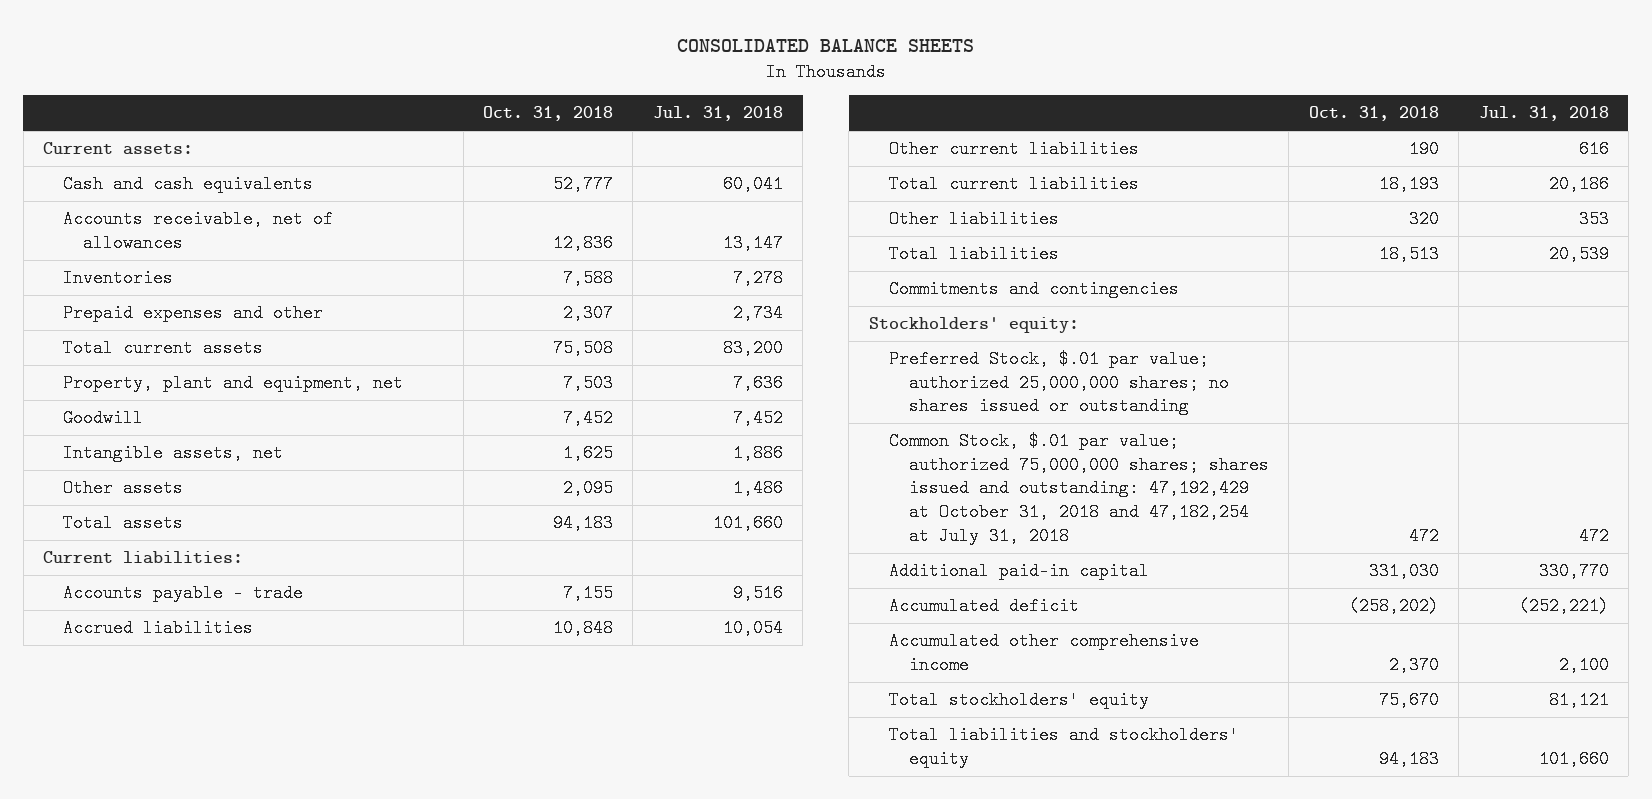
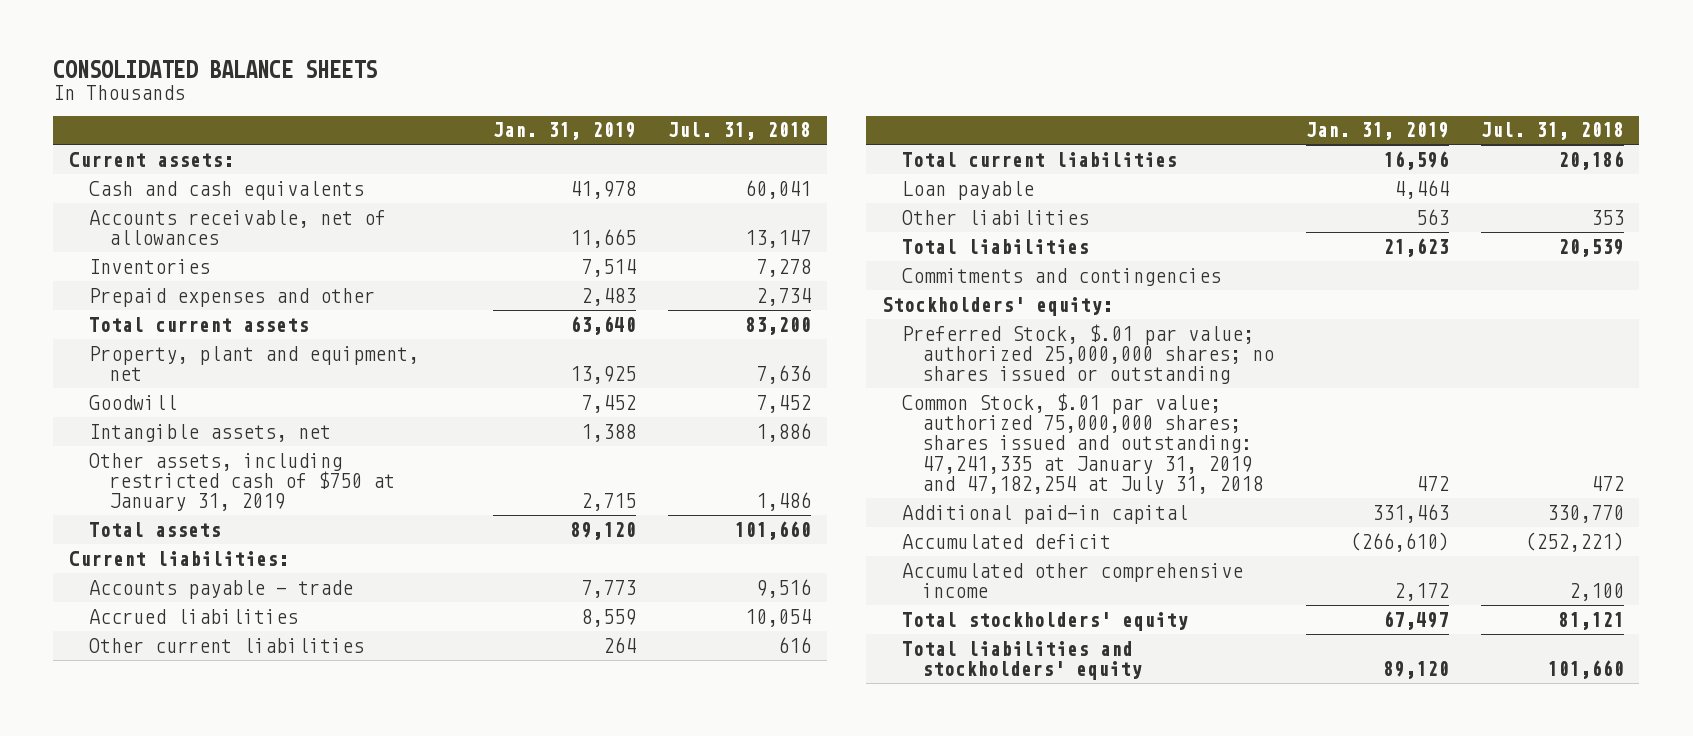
[483,106,614,122] Oct. 31, 2018 -> none
none -> [493,122,637,141] Jan. 31, 2019
[63,479,184,498] Other assets -> [89,452,396,512] Other assets, including restricted cash of $750 at January 31, 2019
none -> [902,180,1035,200] Loan payable
[888,432,1269,545] Common Stock, $.01 par value; authorized 75,000,000 shares; shares issued and outstanding: 47,192,429 at October 31, 2018 and 47,182,254 at July 31, 2018 -> [902,392,1264,494] Common Stock, $.01 par value; authorized 75,000,000 shares; shares issued and outstanding: 47,241,335 at January 31, 2019 and 47,182,254 at July 31, 2018

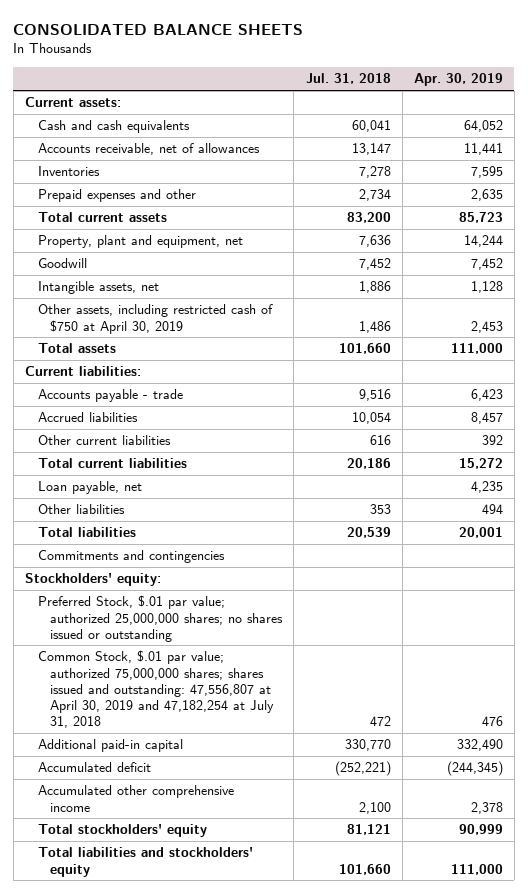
[493,122,637,141] Jan. 31, 2019 -> none
none -> [413,73,503,87] Apr. 30, 2019
[89,452,396,512] Other assets, including restricted cash of $750 at January 31, 2019 -> [37,304,273,334] Other assets, including restricted cash of $750 at April 30, 2019
[902,180,1035,200] Loan payable -> [37,481,142,495] Loan payable, net
[902,392,1264,494] Common Stock, $.01 par value; authorized 75,000,000 shares; shares issued and outstanding: 47,241,335 at January 31, 2019 and 47,182,254 at July 31, 2018 -> [37,650,275,728] Common Stock, $.01 par value; authorized 75,000,000 shares; shares issued and outstanding: 47,556,807 at April 30, 2019 and 47,182,254 at July 31, 2018

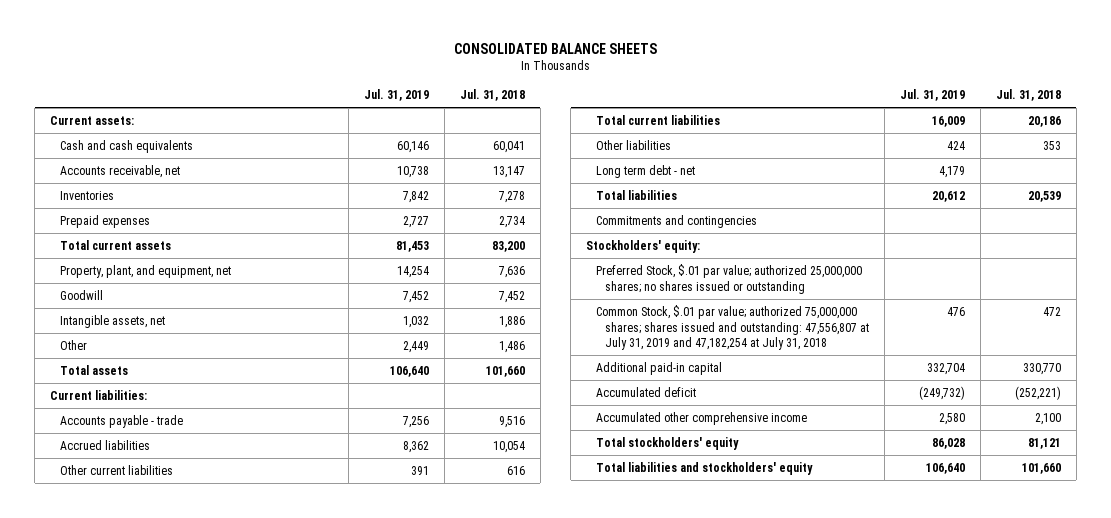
[413,73,503,87] Apr. 30, 2019 -> none
none -> [364,89,430,102] Jul. 31, 2019
[37,143,260,156] Accounts receivable, net of allowances -> [59,164,180,178] Accounts receivable, net
[37,189,196,203] Prepaid expenses and other -> [59,214,150,228] Prepaid expenses
[37,235,243,249] Property, plant and equipment, net -> [59,264,231,278] Property, plant, and equipment, net
[37,304,273,334] Other assets, including restricted cash of $750 at April 30, 2019 -> [59,339,87,350] Other
[37,481,142,495] Loan payable, net -> none
none -> [595,164,695,178] Long term debt - net
[37,650,275,728] Common Stock, $.01 par value; authorized 75,000,000 shares; shares issued and outstanding: 47,556,807 at April 30, 2019 and 47,182,254 at July 31, 2018 -> [595,304,870,351] Common Stock, $.01 par value; authorized 75,000,000 shares; shares issued and outstanding: 47,556,807 at July 31, 2019 and 47,182,254 at July 31, 2018

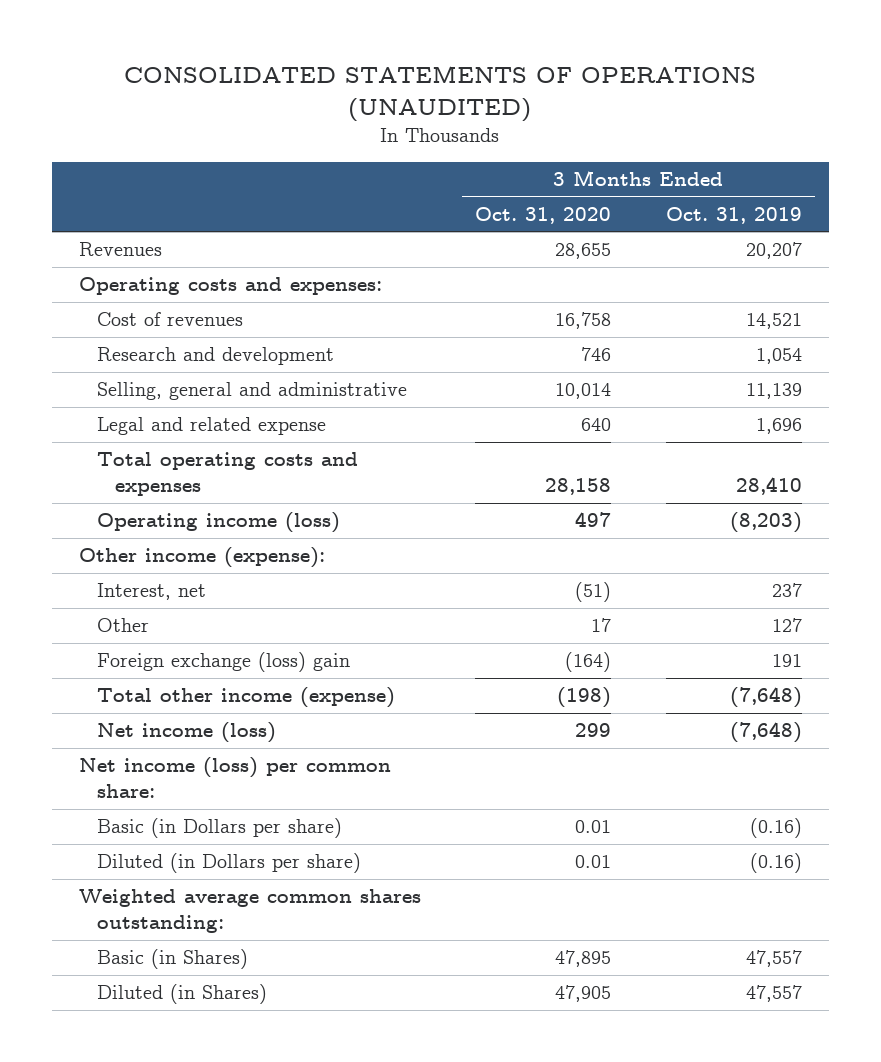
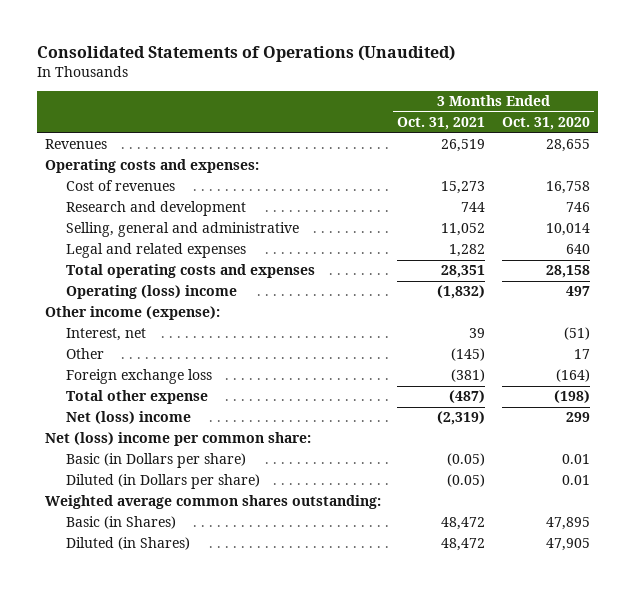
[124,66,757,122] CONSOLIDATED STATEMENTS OF OPERATIONS (UNAUDITED) -> [36,45,455,63] Consolidated Statements of Operations (Unaudited)
[665,206,802,224] Oct. 31, 2019 -> none
none -> [397,117,486,131] Oct. 31, 2021
[97,417,327,436] Legal and related expense -> [66,243,247,259] Legal and related expenses
[97,512,341,534] Operating income (loss) -> [66,285,238,300] Operating (loss) income
[97,652,351,673] Foreign exchange (loss) gain -> [66,369,213,385] Foreign exchange loss
[97,687,396,709] Total other income (expense) -> [66,390,209,405] Total other expense
[97,722,277,744] Net income (loss) -> [66,411,192,425] Net (loss) income
[79,757,392,799] Net income (loss) per common share: -> [45,432,312,447] Net (loss) income per common share:

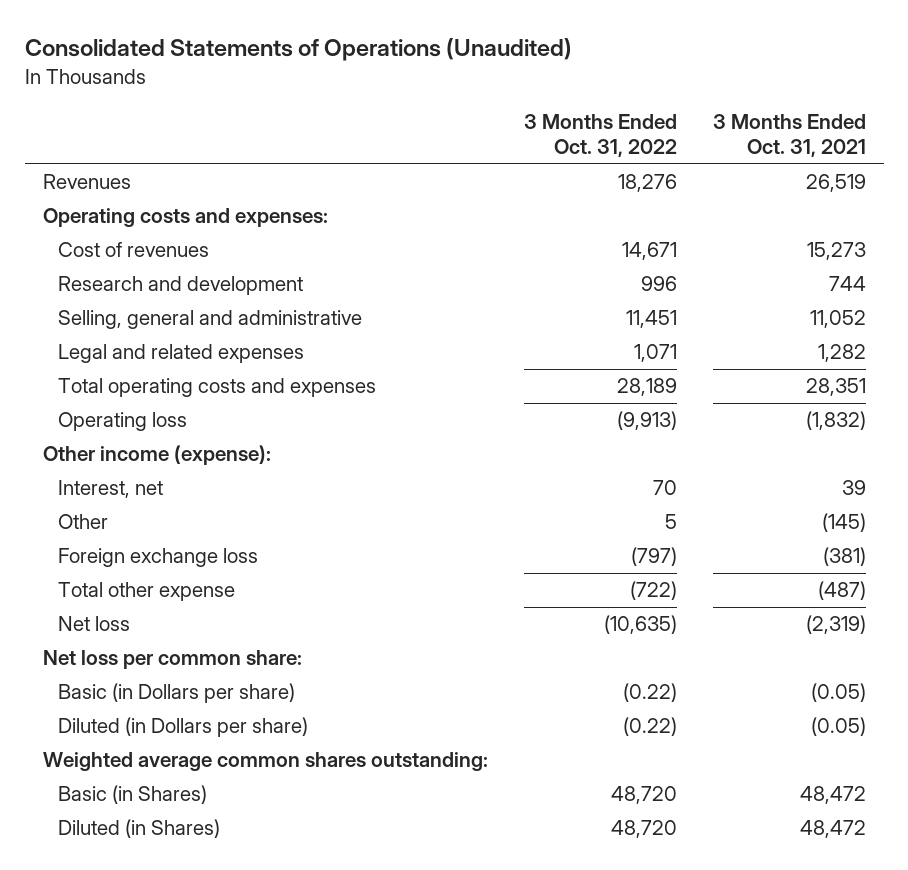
[501,117,590,131] Oct. 31, 2020 -> none
none -> [523,113,677,158] 3 Months Ended Oct. 31, 2022
[66,285,238,300] Operating (loss) income -> [57,412,187,432] Operating loss
[66,411,192,425] Net (loss) income -> [57,616,130,632] Net loss
[45,432,312,447] Net (loss) income per common share: -> [42,650,302,670] Net loss per common share:

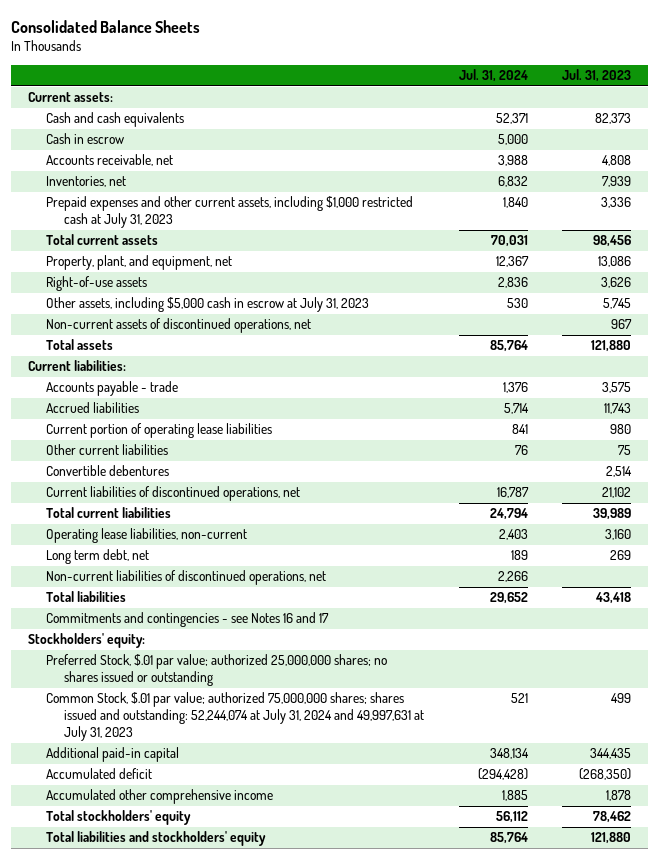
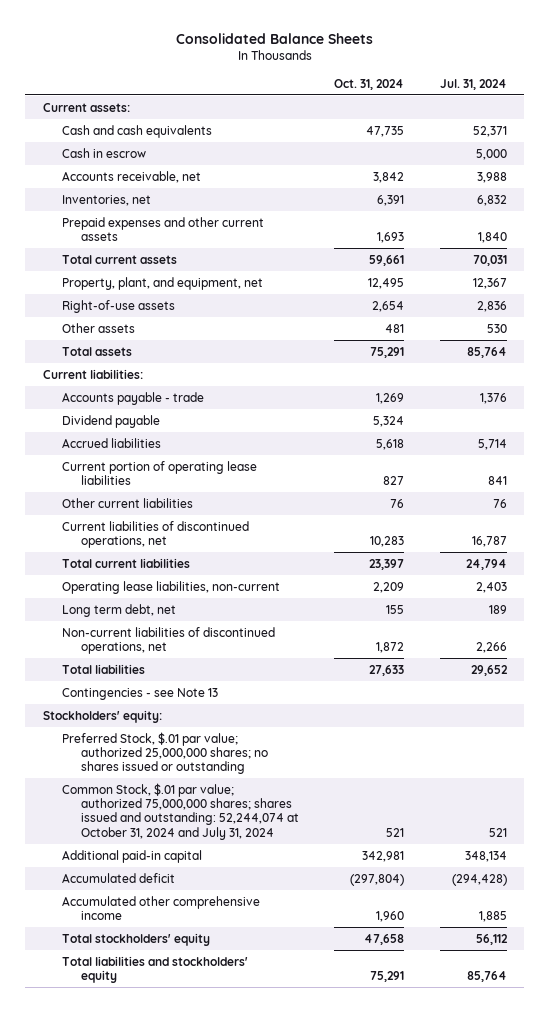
[562,69,632,83] Jul. 31, 2023 -> none
none -> [334,78,405,90] Oct. 31, 2024
[46,196,414,229] Prepaid expenses and other current assets, including $1,000 restricted cash at July 31, 2023 -> [61,216,264,241] Prepaid expenses and other current assets
[46,318,312,334] Non-current assets of discontinued operations, net -> none
[46,297,370,313] Other assets, including $5,000 cash in escrow at July 31, 2023 -> [61,322,135,333] Other assets
none -> [61,414,160,428] Dividend payable
[46,465,170,477] Convertible debentures -> none
[46,612,330,628] Commitments and contingencies - see Notes 16 and 17 -> [61,687,218,700] Contingencies - see Note 13
[46,692,425,742] Common Stock, $.01 par value; authorized 75,000,000 shares; shares issued and outstanding: 52,244,074 at July 31, 2024 and 49,997,631 at July 31, 2023 -> [61,782,300,840] Common Stock, $.01 par value; authorized 75,000,000 shares; shares issued and outstanding: 52,244,074 at October 31, 2024 and July 31, 2024

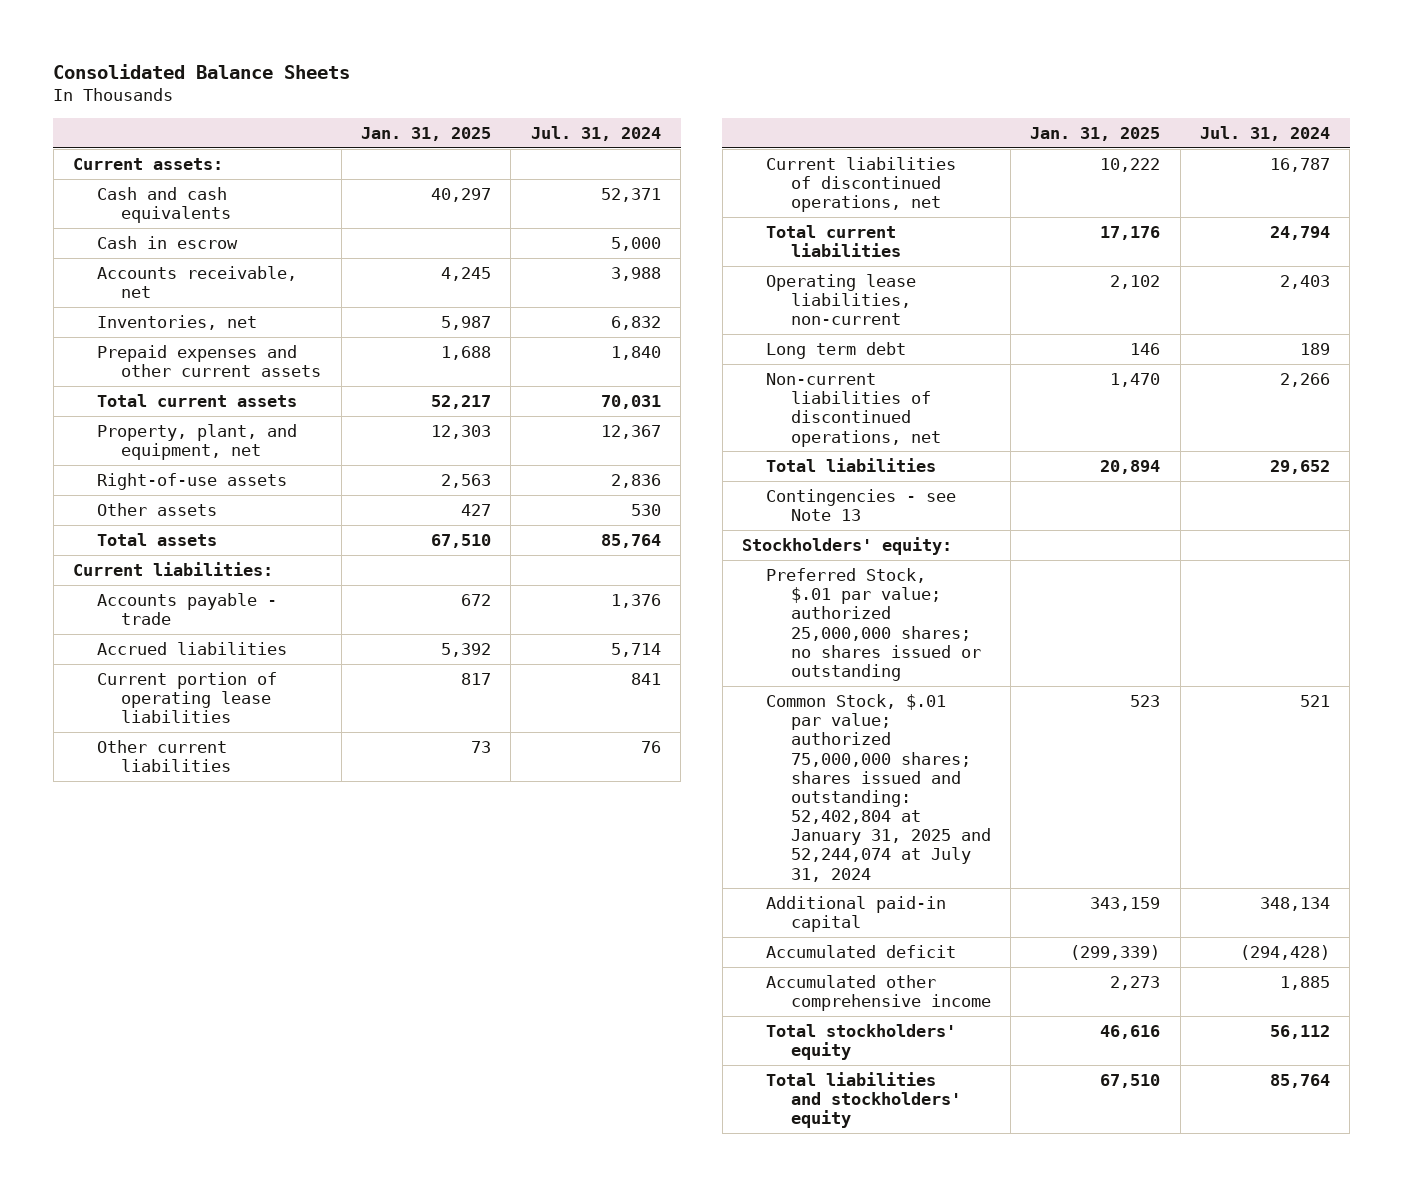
[334,78,405,90] Oct. 31, 2024 -> none
none -> [361,127,492,142] Jan. 31, 2025
[61,414,160,428] Dividend payable -> none
[61,603,176,617] Long term debt, net -> [766,341,907,359] Long term debt
[61,782,300,840] Common Stock, $.01 par value; authorized 75,000,000 shares; shares issued and outstanding: 52,244,074 at October 31, 2024 and July 31, 2024 -> [766,693,991,882] Common Stock, $.01 par value; authorized 75,000,000 shares; shares issued and outstanding: 52,402,804 at January 31, 2025 and 52,244,074 at July 31, 2024

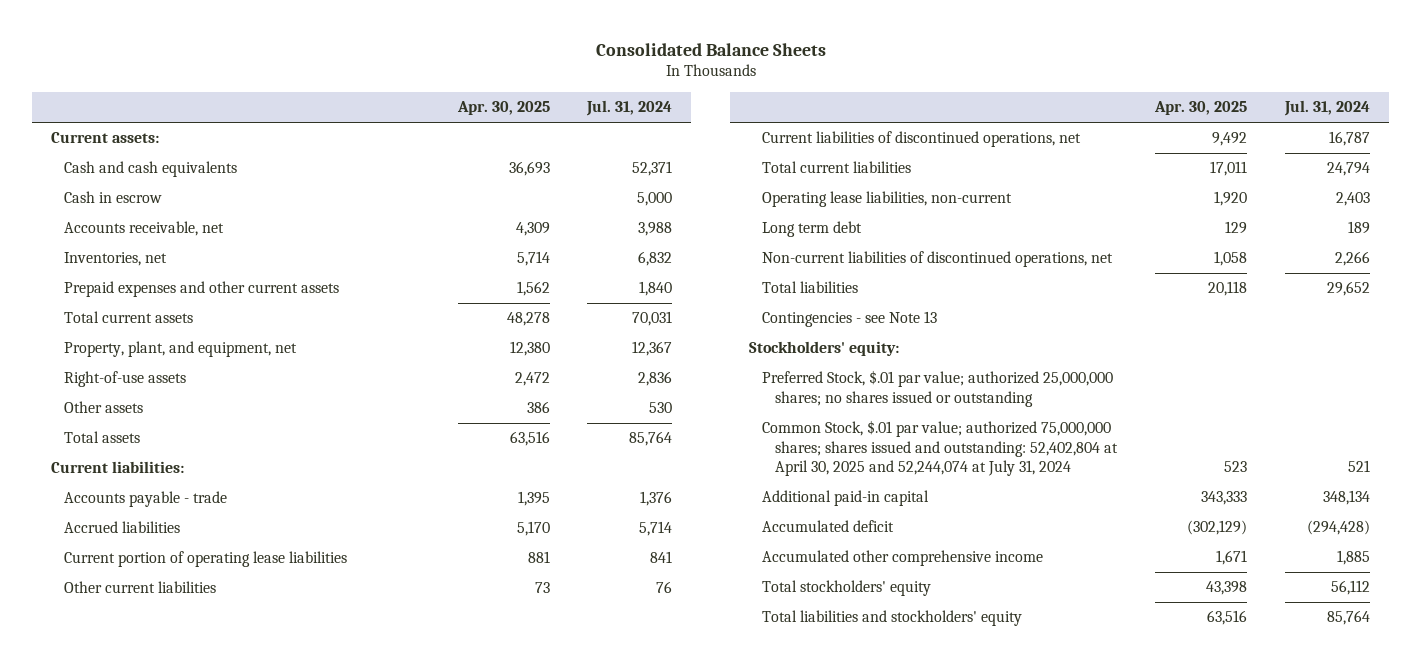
[361,127,492,142] Jan. 31, 2025 -> none
none -> [456,101,550,116] Apr. 30, 2025
[766,693,991,882] Common Stock, $.01 par value; authorized 75,000,000 shares; shares issued and outstanding: 52,402,804 at January 31, 2025 and 52,244,074 at July 31, 2024 -> [762,420,1119,476] Common Stock, $.01 par value; authorized 75,000,000 shares; shares issued and outstanding: 52,402,804 at April 30, 2025 and 52,244,074 at July 31, 2024

